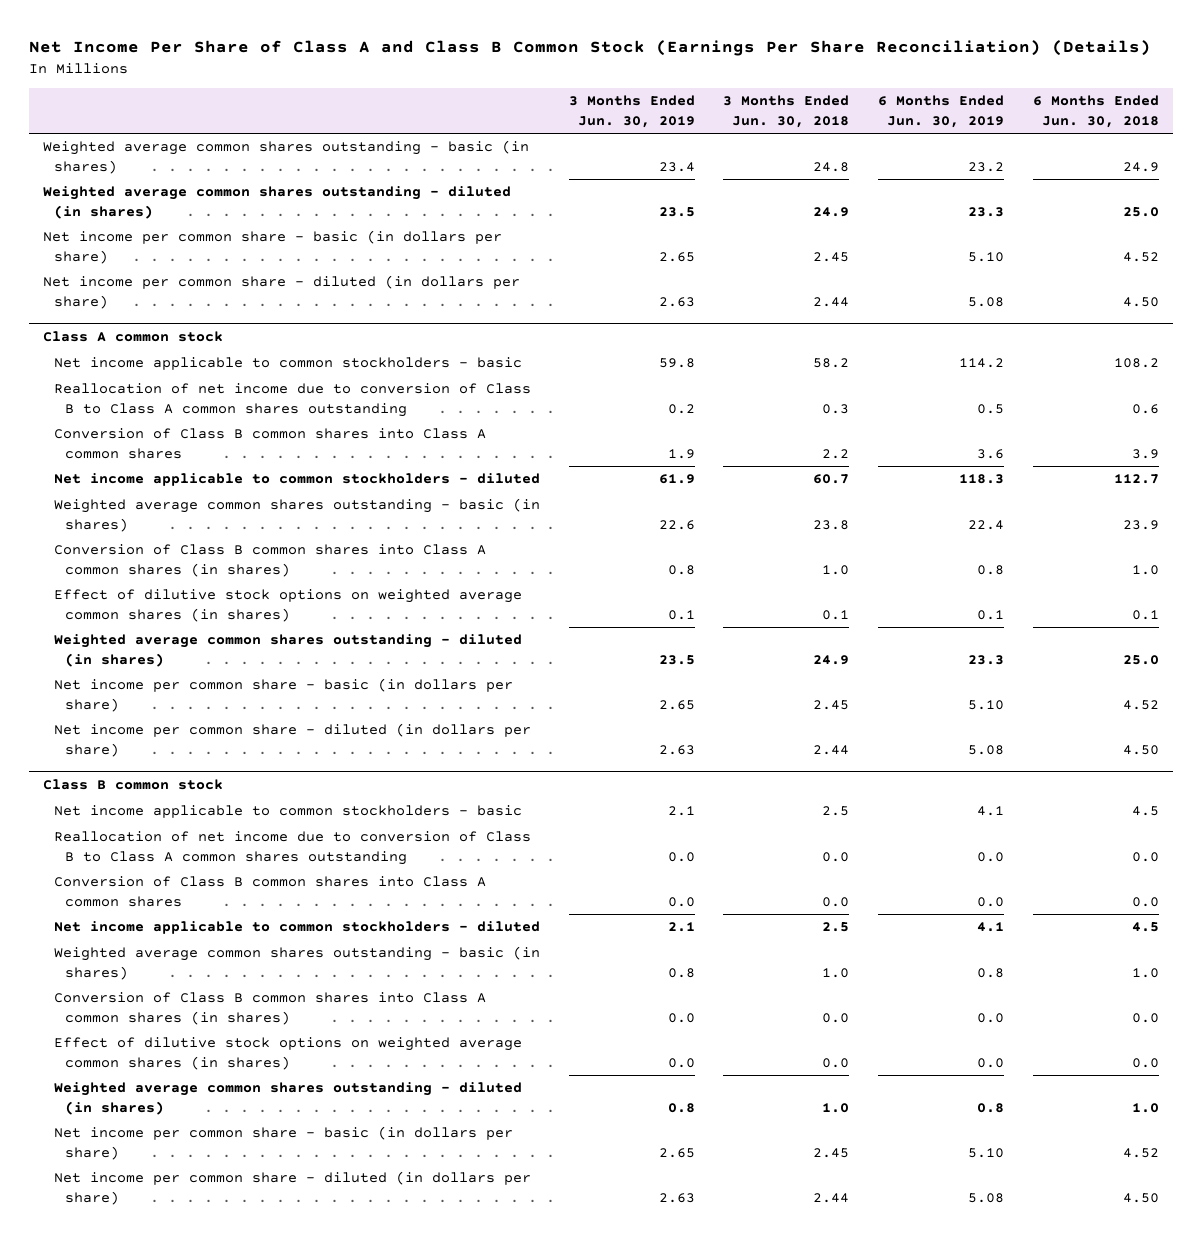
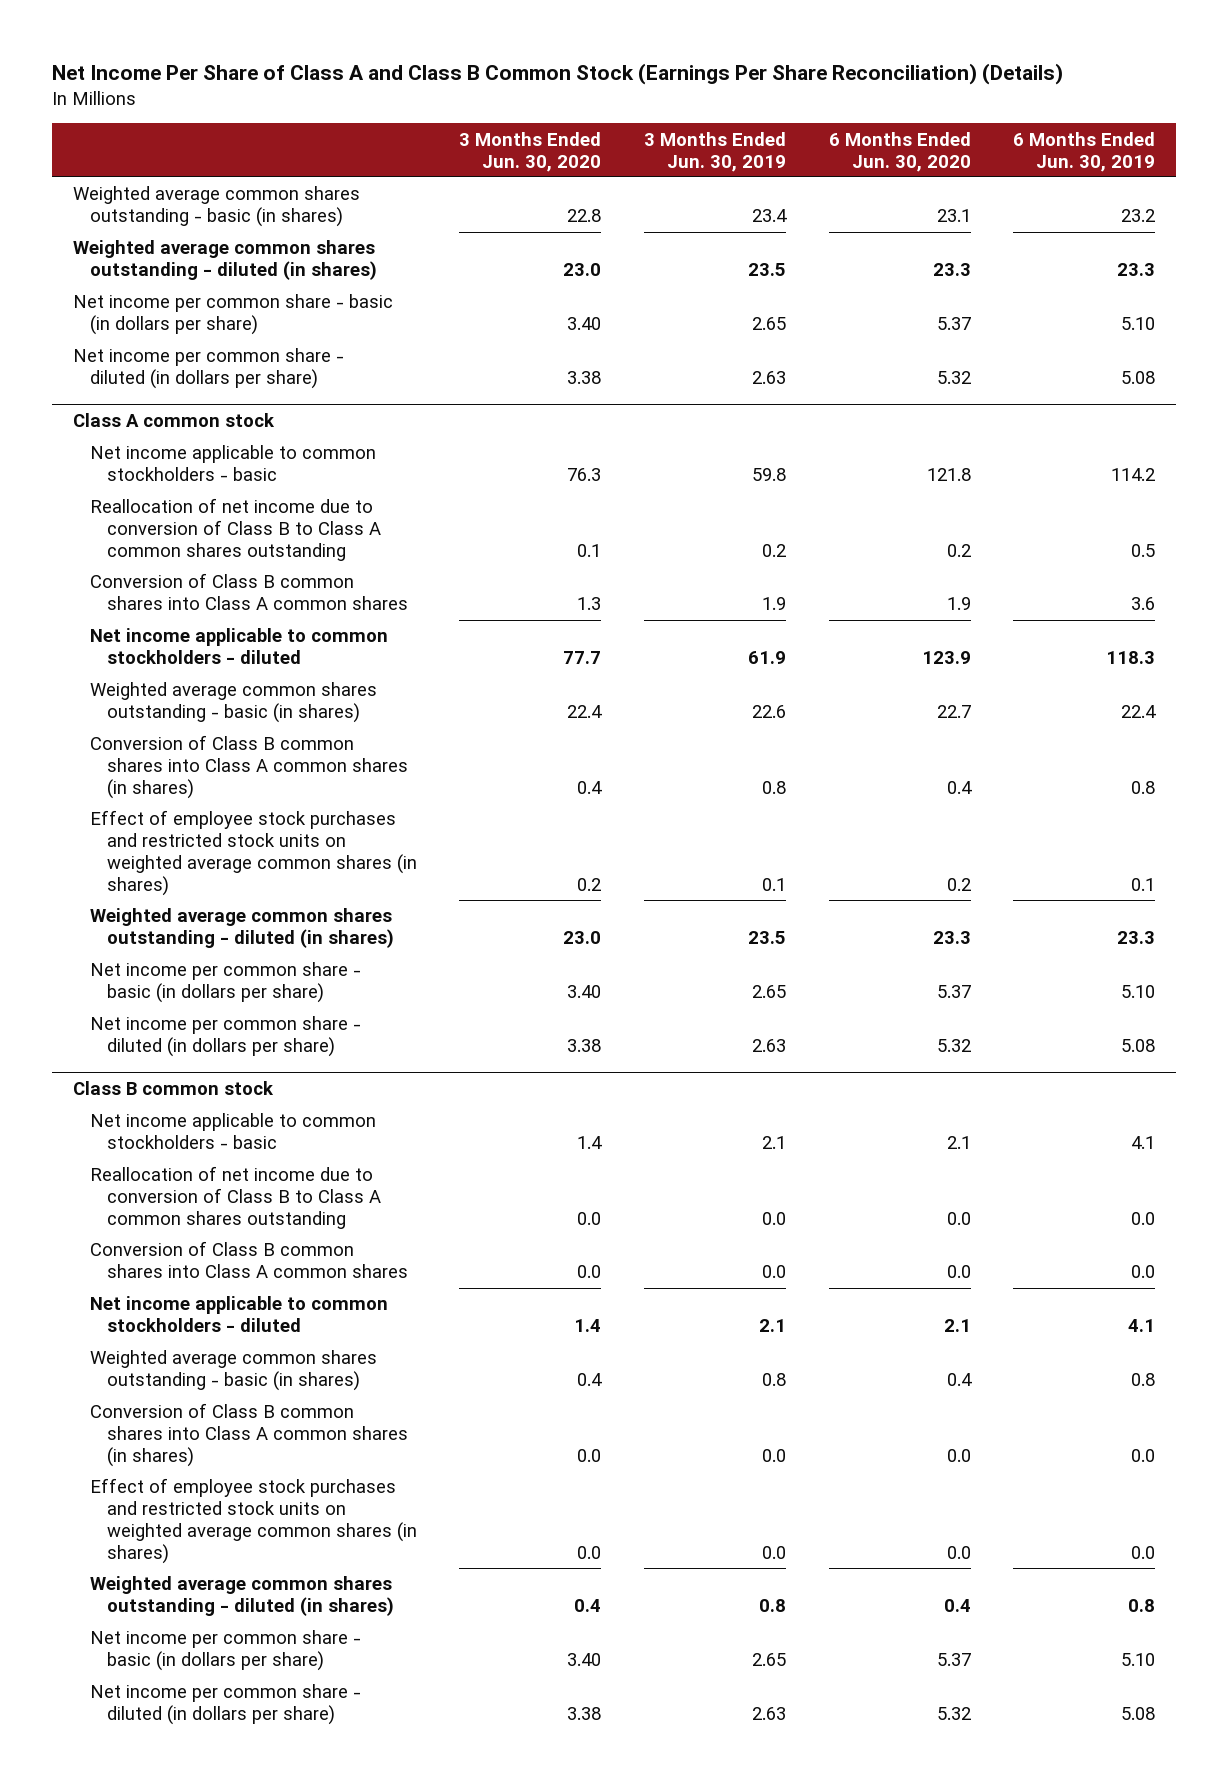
[723,95,850,128] 3 Months Ended Jun. 30, 2018 -> none
[1032,95,1159,128] 6 Months Ended Jun. 30, 2018 -> none
none -> [459,131,602,172] 3 Months Ended Jun. 30, 2020
none -> [828,131,971,172] 6 Months Ended Jun. 30, 2020
[54,589,523,623] Effect of dilutive stock options on weighted average common shares (in shares) -> [90,810,417,896] Effect of employee stock purchases and restricted stock units on weighted average common shares (in shares)
[54,1037,523,1071] Effect of dilutive stock options on weighted average common shares (in shares) -> [90,1478,417,1564] Effect of employee stock purchases and restricted stock units on weighted average common shares (in shares)

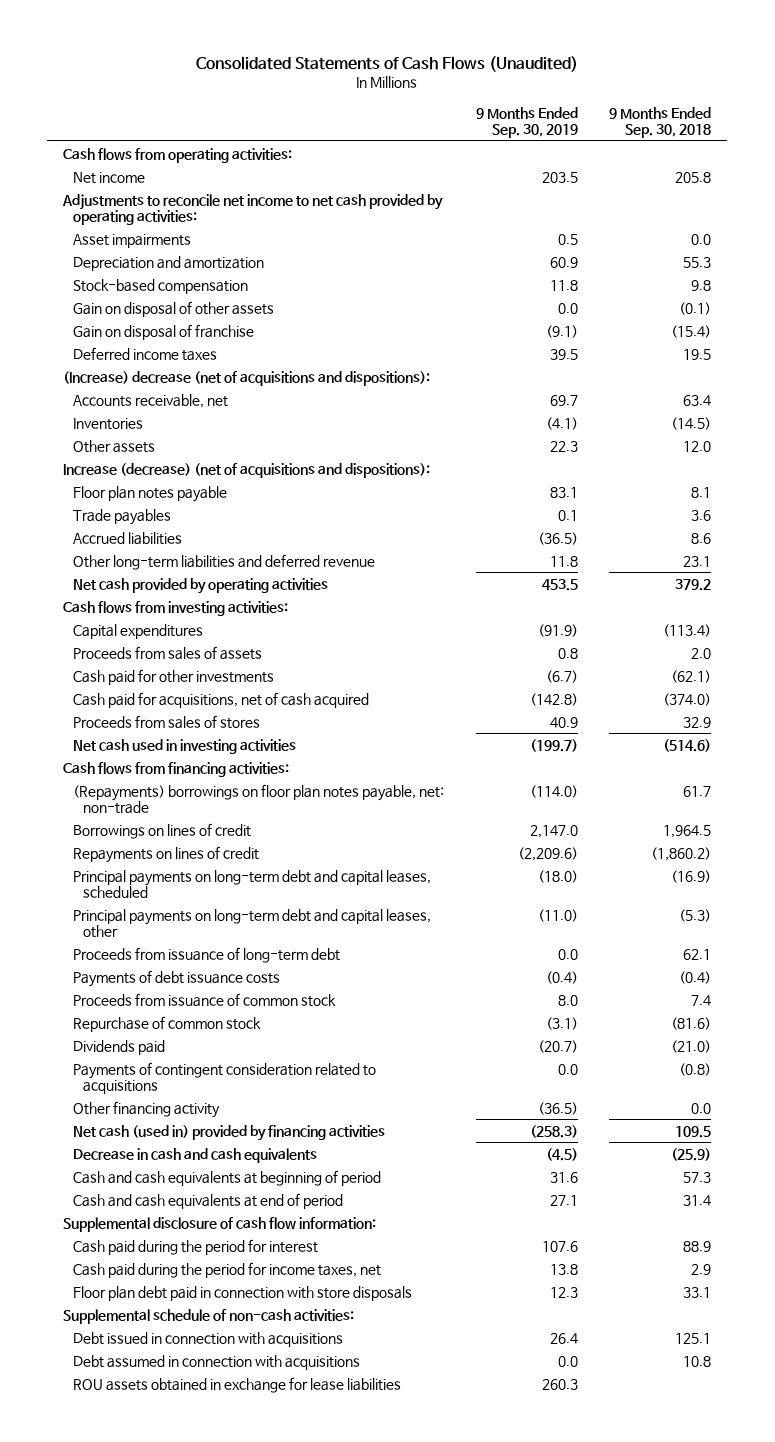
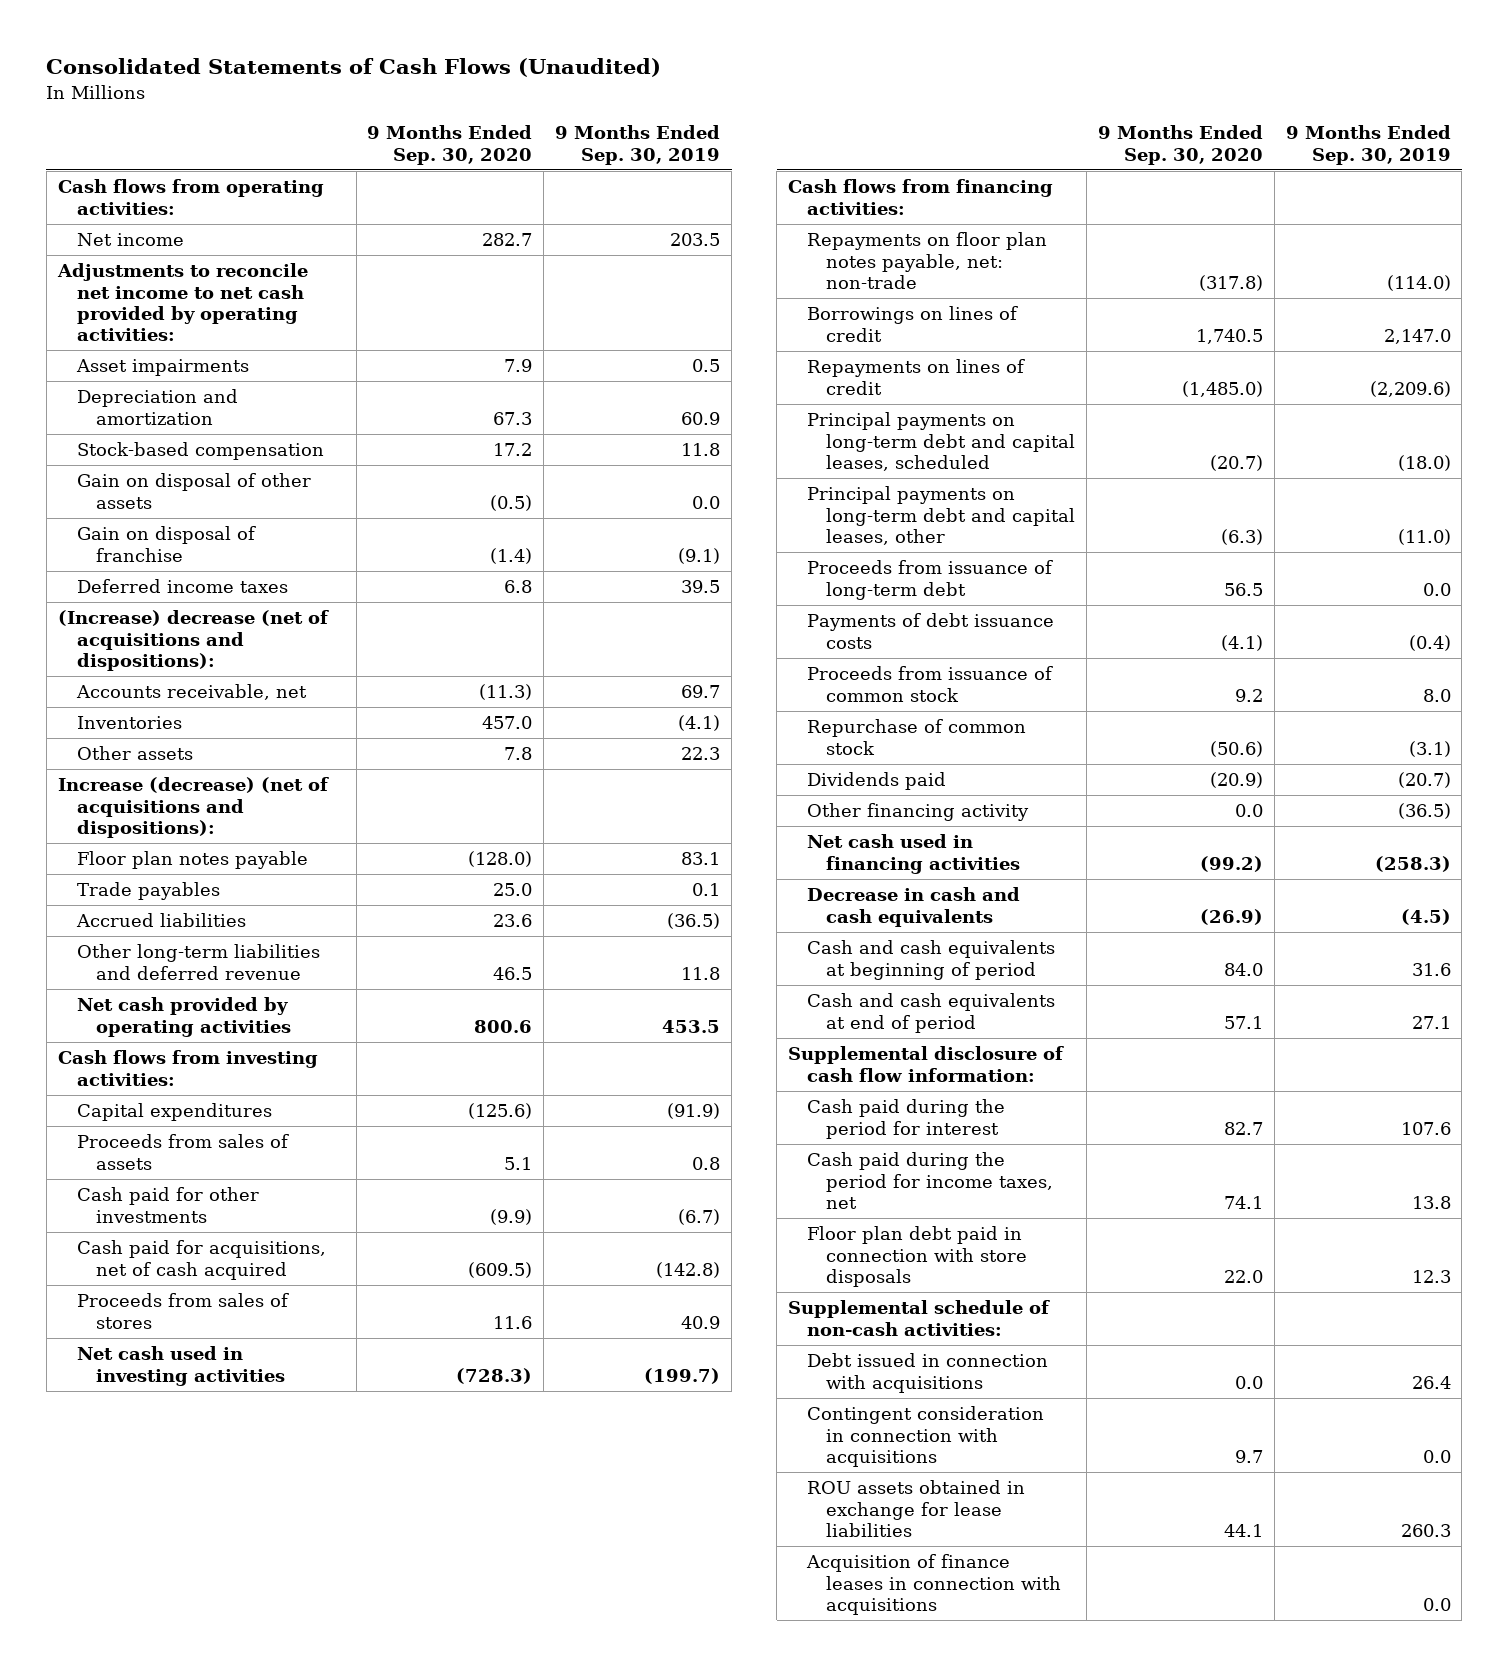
[609,106,712,138] 9 Months Ended Sep. 30, 2018 -> none
none -> [367,125,533,165] 9 Months Ended Sep. 30, 2020
[72,783,444,814] (Repayments) borrowings on floor plan notes payable, net: non-trade -> [807,232,1048,289] Repayments on floor plan notes payable, net: non-trade
[72,1061,376,1094] Payments of contingent consideration related to acquisitions -> none
[72,1124,385,1141] Net cash (used in) provided by financing activities -> [807,834,1021,874] Net cash used in financing activities
[72,1354,360,1370] Debt assumed in connection with acquisitions -> [807,1406,1045,1467] Contingent consideration in connection with acquisitions
none -> [806,1554,1062,1615] Acquisition of finance leases in connection with acquisitions

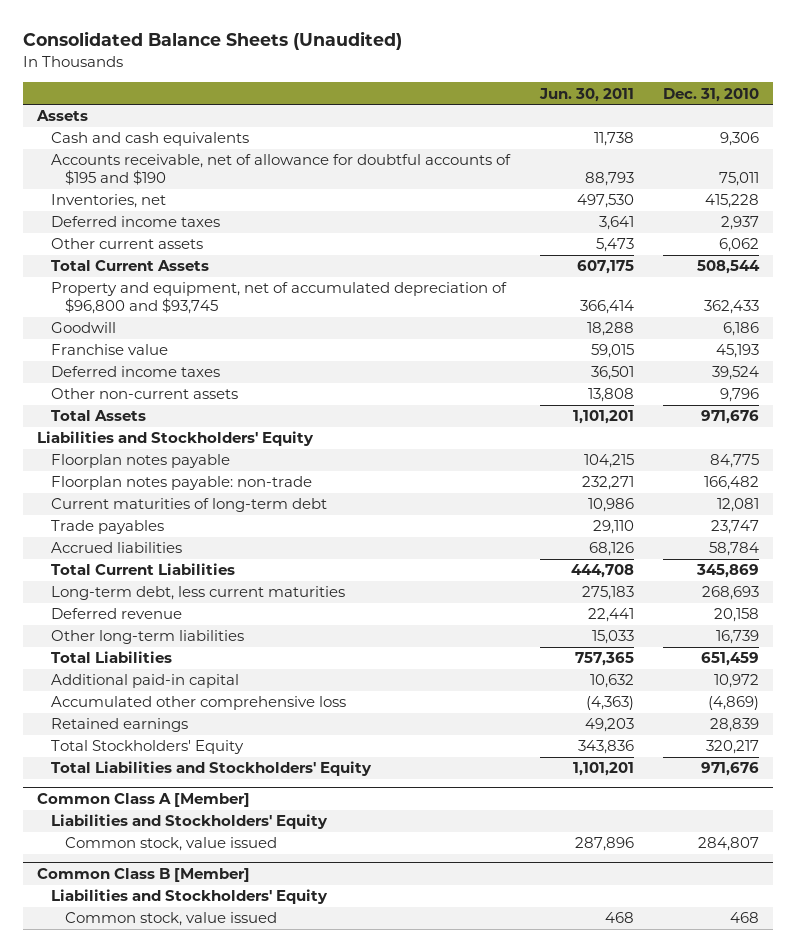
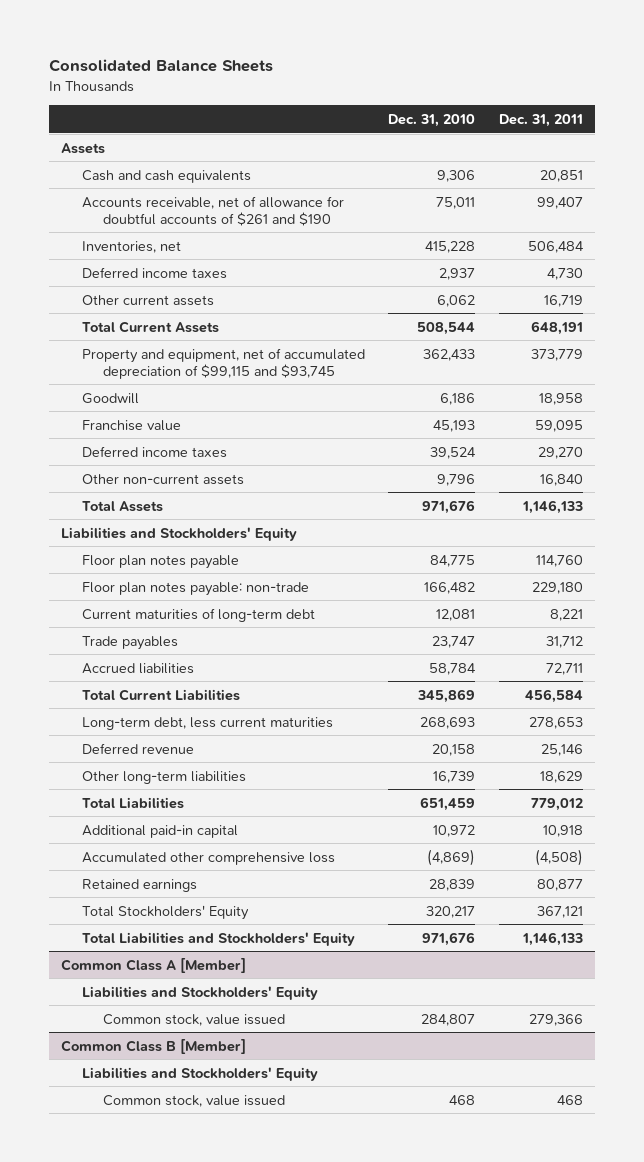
[22,31,402,51] Consolidated Balance Sheets (Unaudited) -> [48,59,273,73] Consolidated Balance Sheets
[538,87,634,102] Jun. 30, 2011 -> none
none -> [499,113,584,127] Dec. 31, 2011
[51,154,512,186] Accounts receivable, net of allowance for doubtful accounts of $195 and $190 -> [81,195,344,226] Accounts receivable, net of allowance for doubtful accounts of $261 and $190
[51,282,508,315] Property and equipment, net of accumulated depreciation of $96,800 and $93,745 -> [81,347,365,379] Property and equipment, net of accumulated depreciation of $99,115 and $93,745
[51,454,231,469] Floorplan notes payable -> [81,554,239,569] Floor plan notes payable
[51,476,313,491] Floorplan notes payable: non-trade -> [81,581,309,596] Floor plan notes payable: non-trade

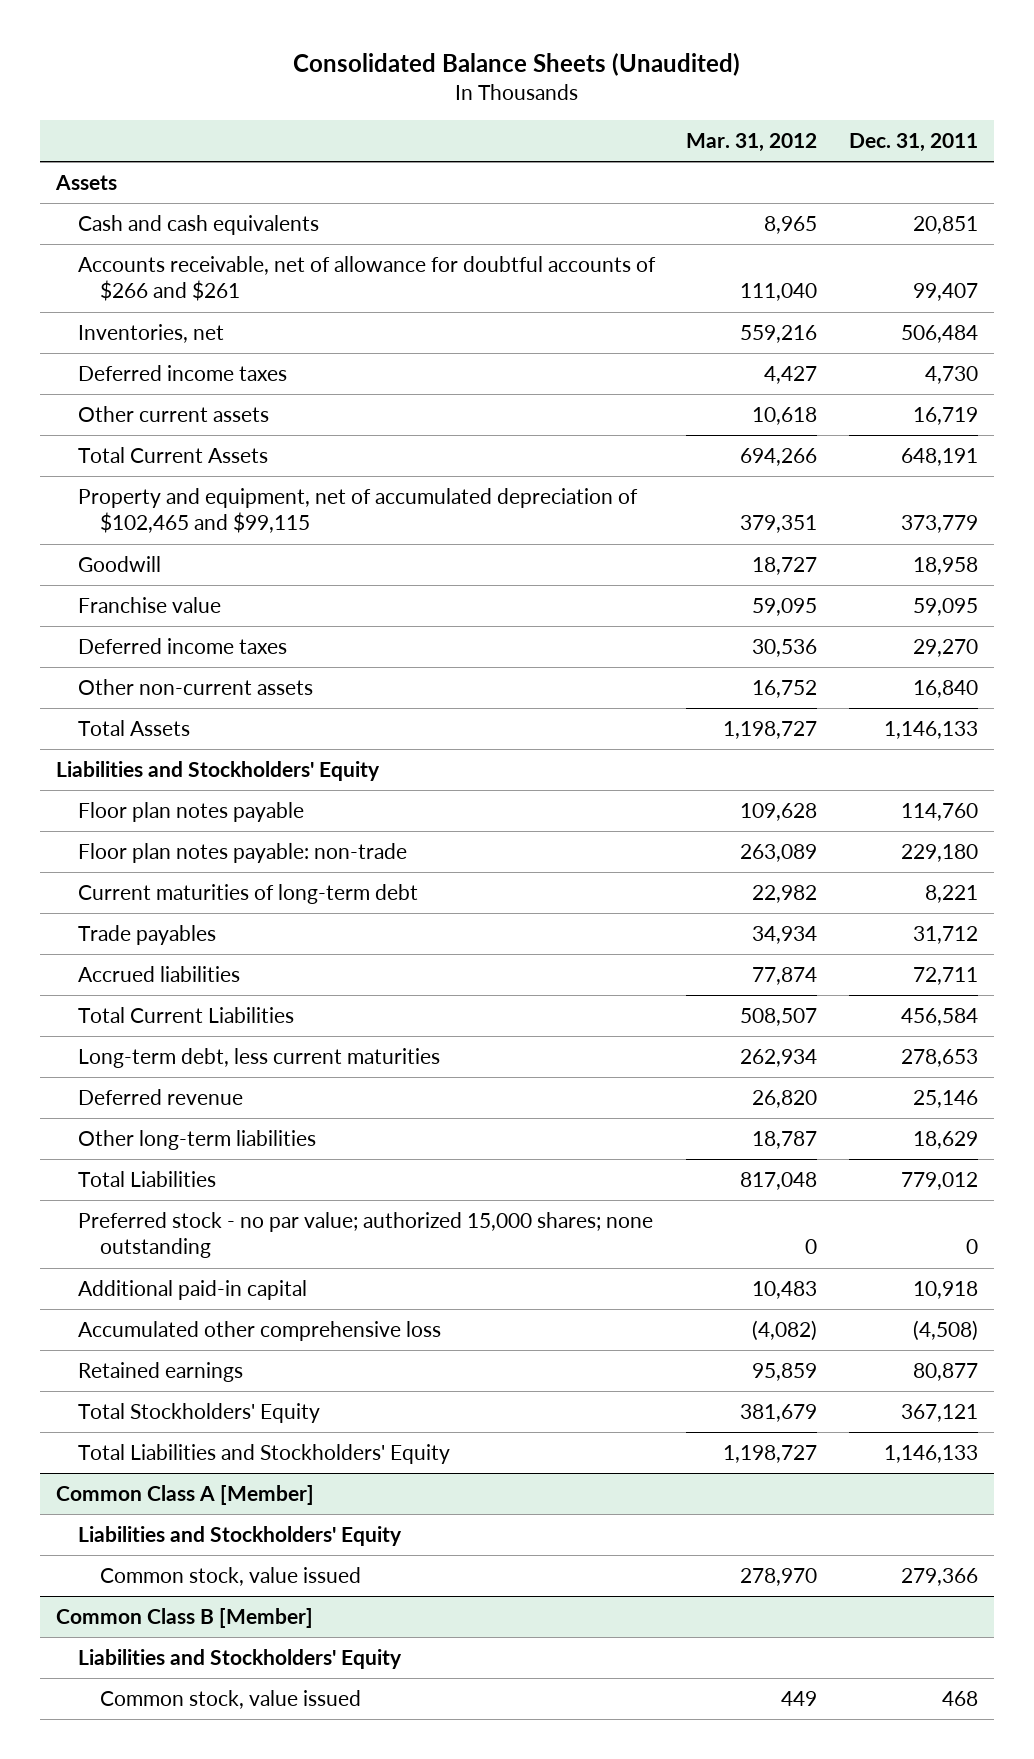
[48,59,273,73] Consolidated Balance Sheets -> [292,53,740,77] Consolidated Balance Sheets (Unaudited)
[388,113,476,127] Dec. 31, 2010 -> none
none -> [686,132,818,152] Mar. 31, 2012
[81,195,344,226] Accounts receivable, net of allowance for doubtful accounts of $261 and $190 -> [77,255,656,302] Accounts receivable, net of allowance for doubtful accounts of $266 and $261
[81,347,365,379] Property and equipment, net of accumulated depreciation of $99,115 and $93,745 -> [77,487,638,534] Property and equipment, net of accumulated depreciation of $102,465 and $99,115
none -> [77,1211,653,1259] Preferred stock - no par value; authorized 15,000 shares; none outstanding

